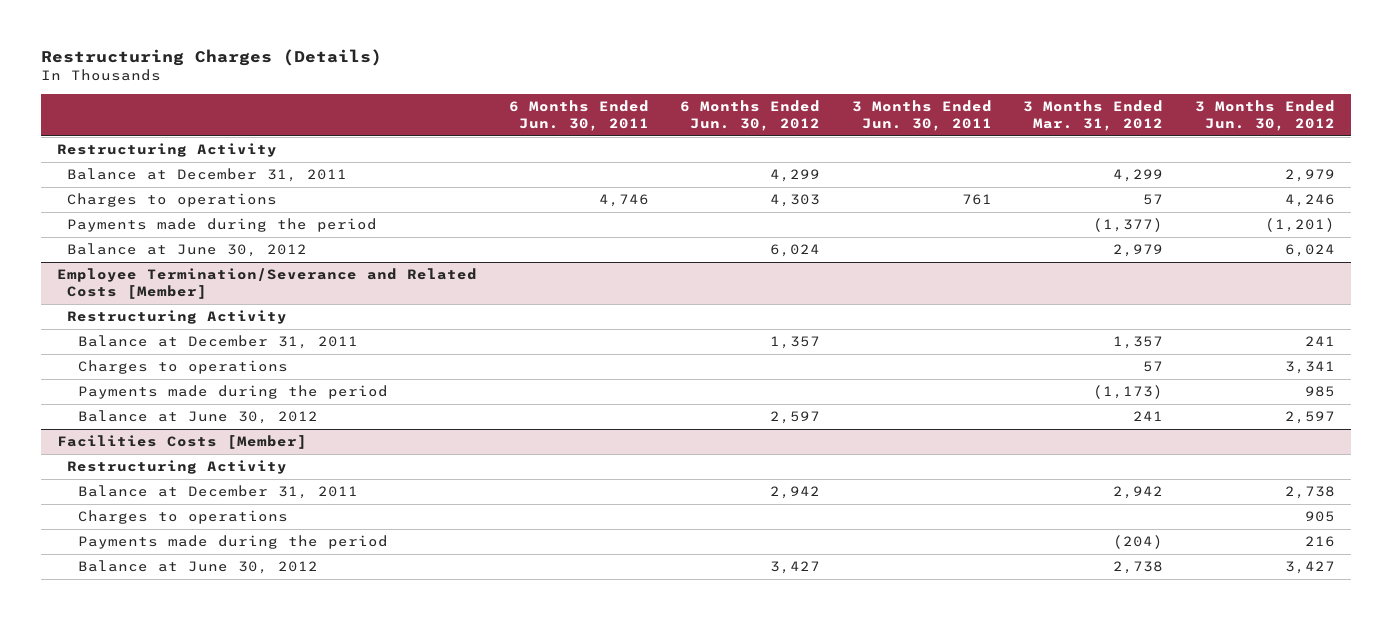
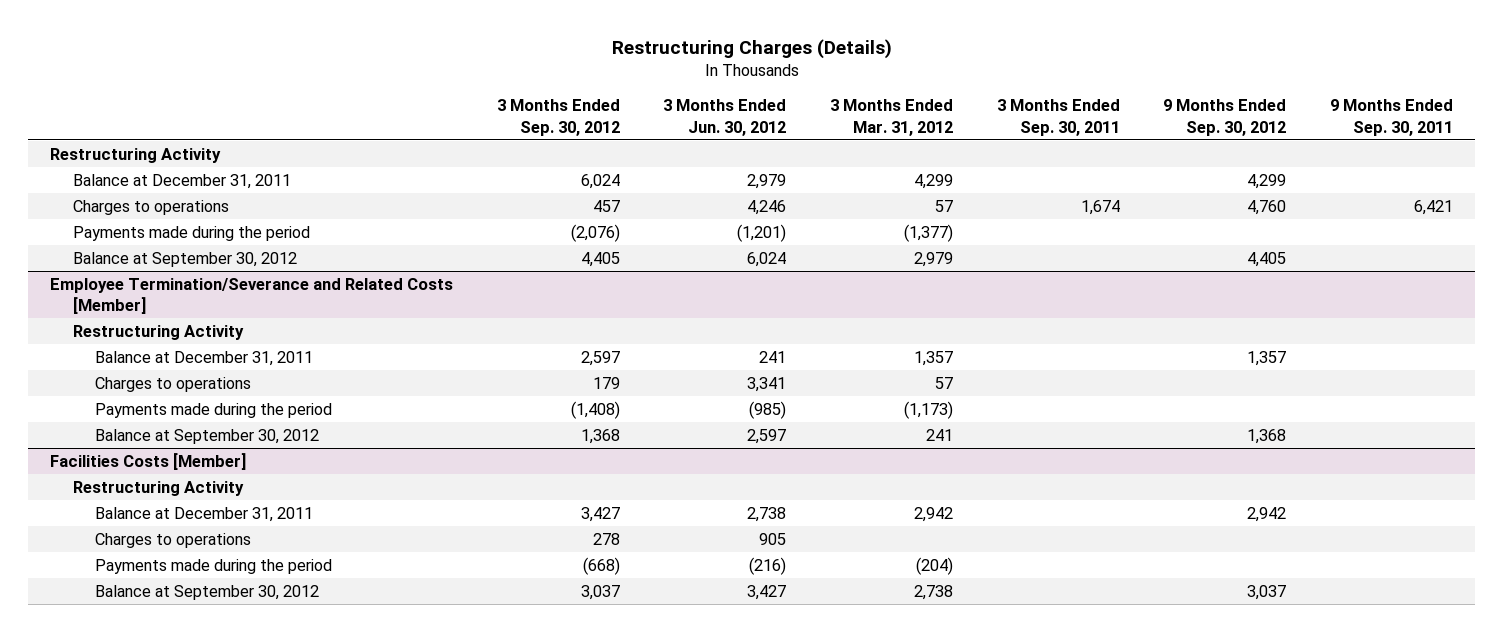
[508,99,649,131] 6 Months Ended Jun. 30, 2011 -> none
[680,99,821,131] 6 Months Ended Jun. 30, 2012 -> none
[851,99,992,131] 3 Months Ended Jun. 30, 2011 -> none
none -> [496,99,620,136] 3 Months Ended Sep. 30, 2012
none -> [996,99,1120,136] 3 Months Ended Sep. 30, 2011
none -> [1163,99,1287,136] 9 Months Ended Sep. 30, 2012
none -> [1330,99,1454,136] 9 Months Ended Sep. 30, 2011
[67,243,308,258] Balance at June 30, 2012 -> [72,251,297,267] Balance at September 30, 2012
[1304,386,1335,398] 985 -> [749,400,787,419] (985)
[77,410,318,425] Balance at June 30, 2012 -> [95,428,320,444] Balance at September 30, 2012
[1304,536,1335,548] 216 -> [749,556,787,575] (216)
[77,560,318,575] Balance at June 30, 2012 -> [95,584,320,600] Balance at September 30, 2012

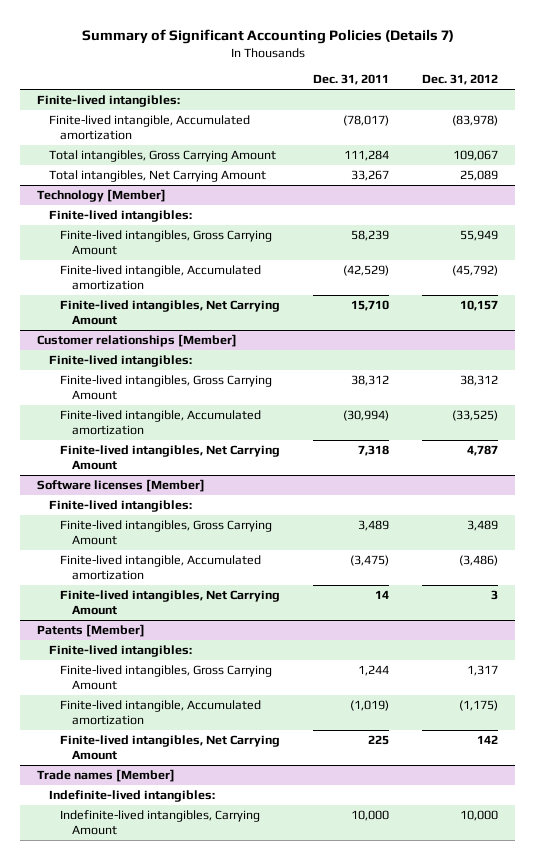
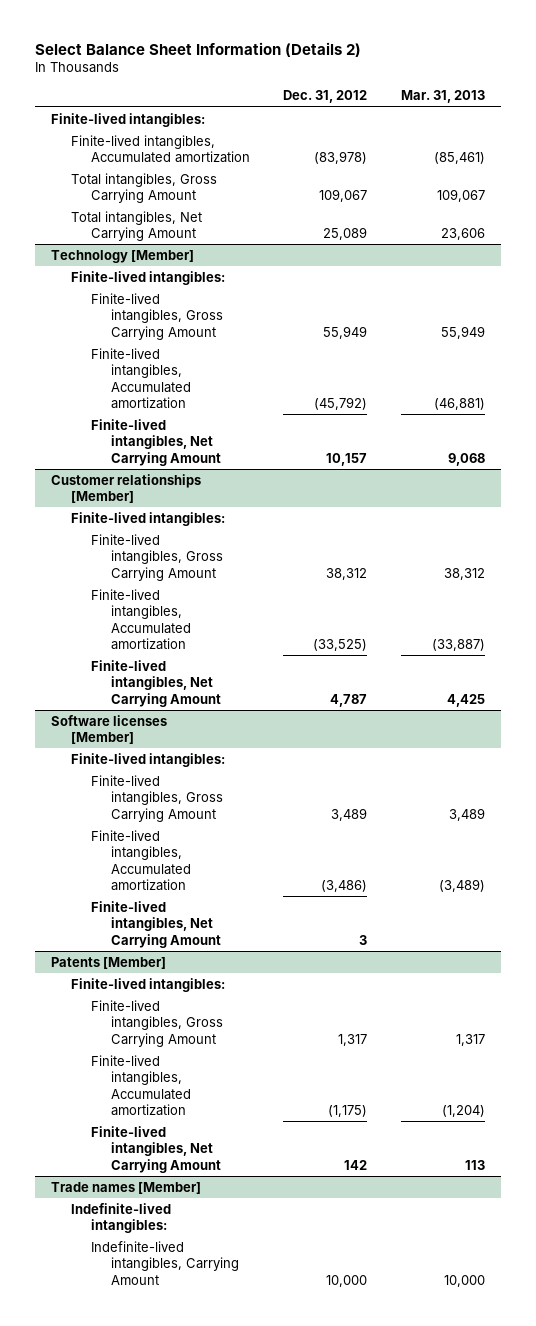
[81,28,454,44] Summary of Significant Accounting Policies (Details 7) -> [34,41,361,57] Select Balance Sheet Information (Details 2)
[313,74,390,86] Dec. 31, 2011 -> none
none -> [400,90,485,104] Mar. 31, 2013
[48,115,250,141] Finite-lived intangible, Accumulated amortization -> [71,134,251,164] Finite-lived intangibles, Accumulated amortization
[60,265,262,291] Finite-lived intangible, Accumulated amortization -> [91,347,191,410] Finite-lived intangibles, Accumulated amortization
[60,410,262,436] Finite-lived intangible, Accumulated amortization -> [91,588,191,651] Finite-lived intangibles, Accumulated amortization
[60,555,262,581] Finite-lived intangible, Accumulated amortization -> [91,829,191,892] Finite-lived intangibles, Accumulated amortization
[60,700,262,726] Finite-lived intangible, Accumulated amortization -> [91,1054,191,1117] Finite-lived intangibles, Accumulated amortization

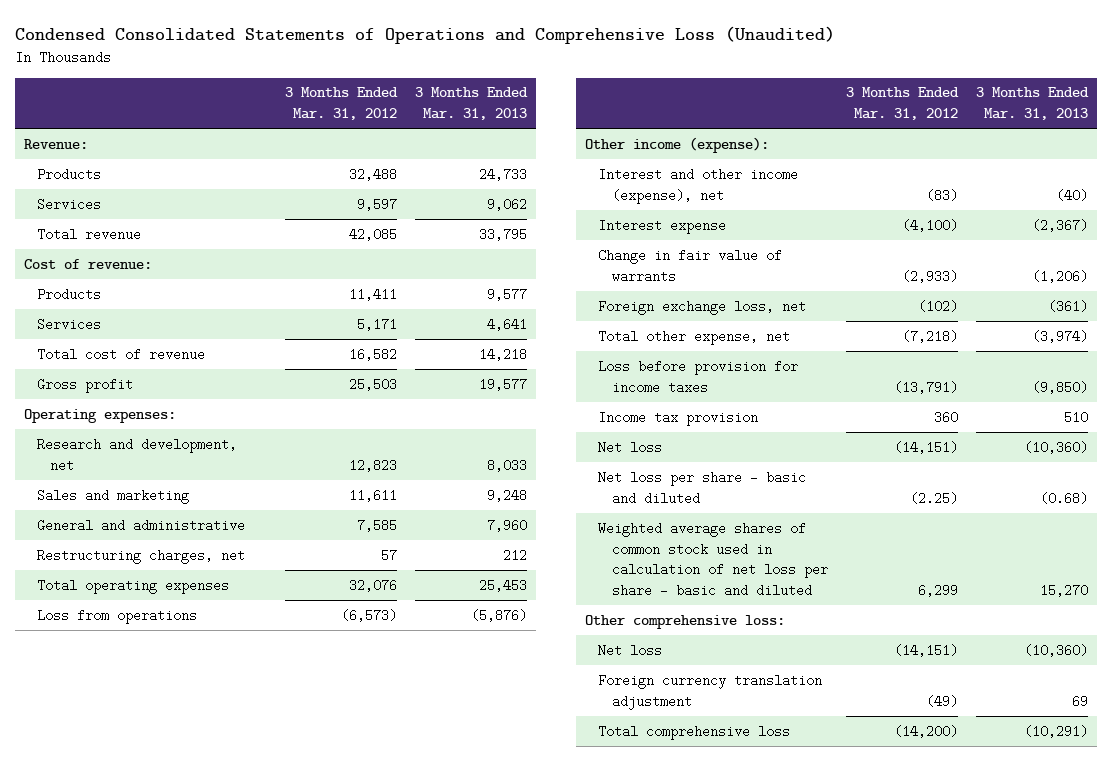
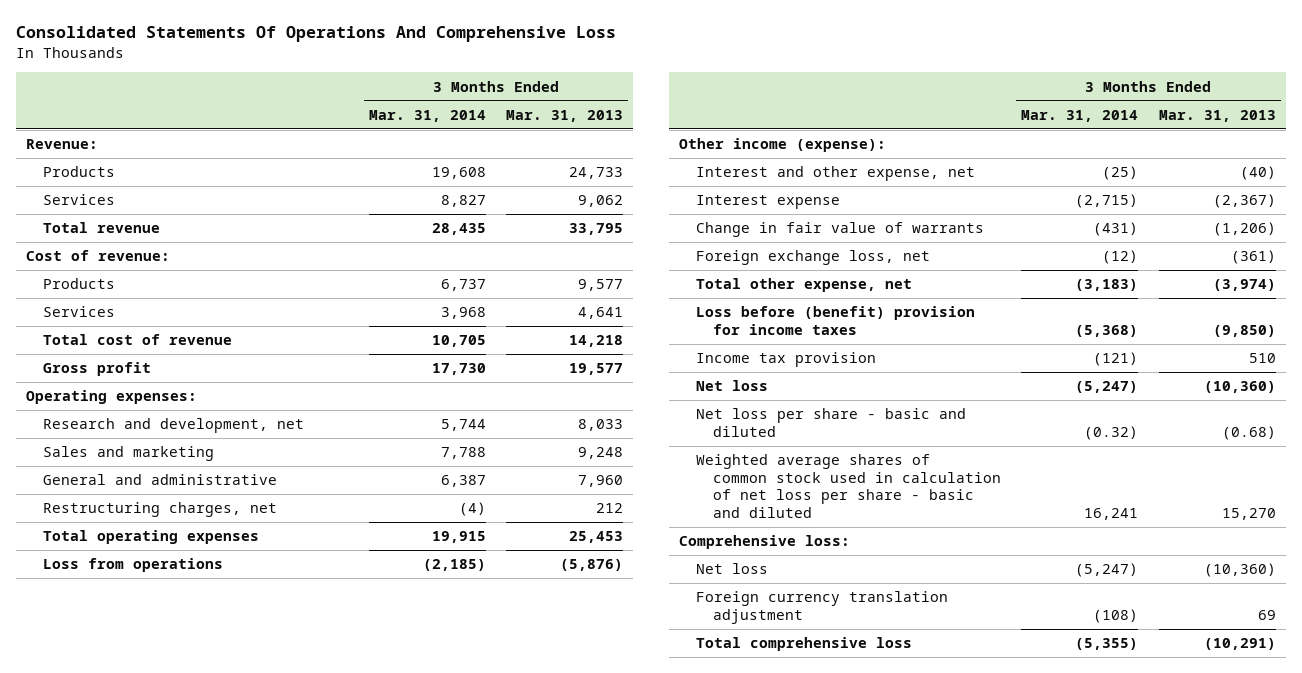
[14,25,835,44] Condensed Consolidated Statements of Operations and Comprehensive Loss (Unaudited) -> [15,26,616,43] Consolidated Statements Of Operations And Comprehensive Loss
[284,87,398,121] 3 Months Ended Mar. 31, 2012 -> none
none -> [368,109,486,122] Mar. 31, 2014
[598,167,799,204] Interest and other income (expense), net -> [696,166,976,182] Interest and other expense, net
[598,359,799,394] Loss before provision for income taxes -> [696,306,976,335] Loss before (benefit) provision for income taxes
[585,614,786,629] Other comprehensive loss: -> [678,535,850,550] Comprehensive loss:

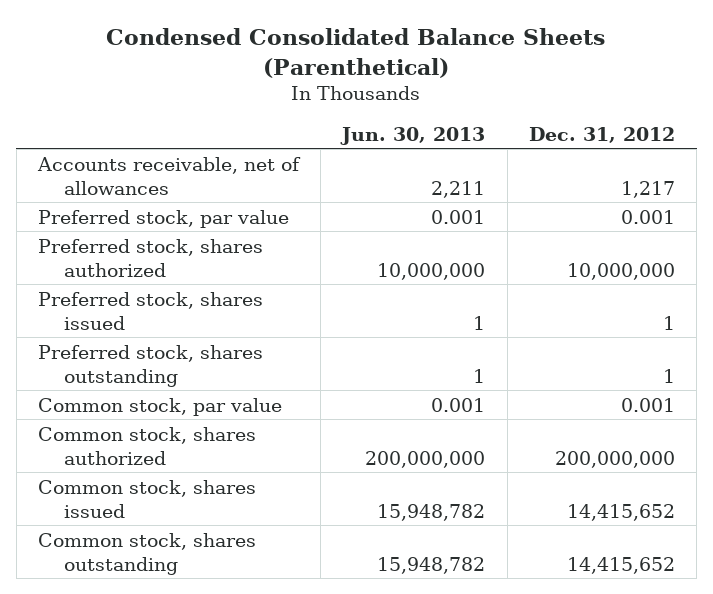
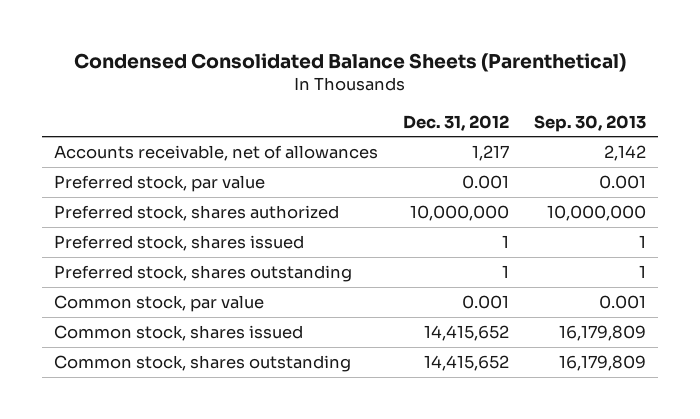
[340,126,486,145] Jun. 30, 2013 -> none
none -> [533,114,646,132] Sep. 30, 2013
[37,426,256,465] Common stock, shares authorized -> none

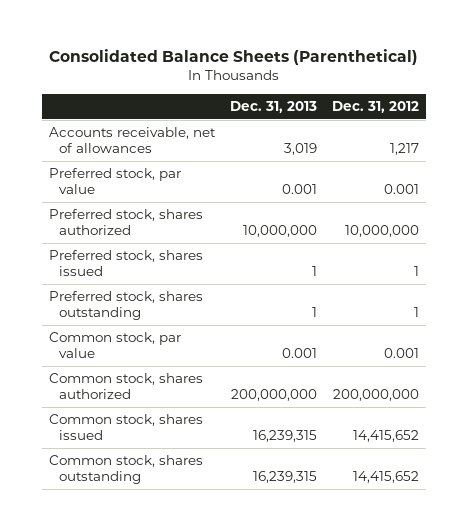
[73,52,626,72] Condensed Consolidated Balance Sheets (Parenthetical) -> [49,49,419,66] Consolidated Balance Sheets (Parenthetical)
[533,114,646,132] Sep. 30, 2013 -> none
none -> [230,100,318,113] Dec. 31, 2013
none -> [49,373,204,400] Common stock, shares authorized

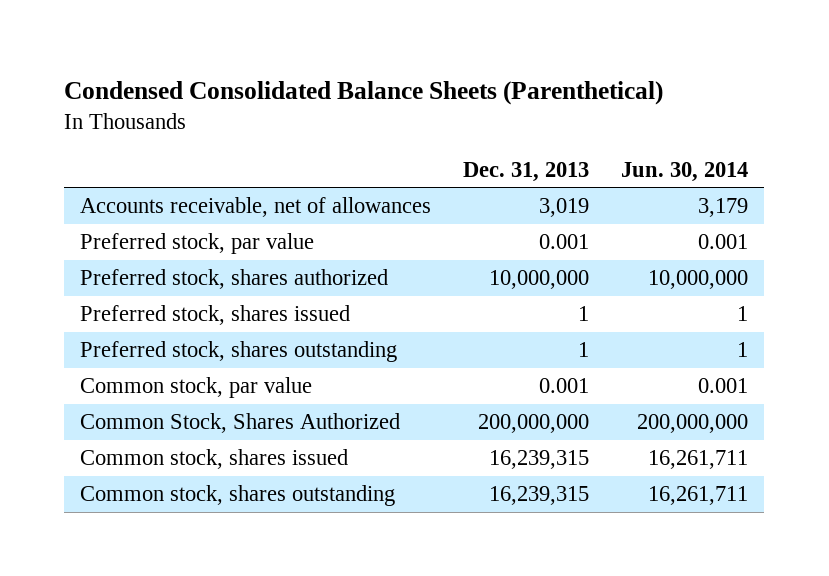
[49,49,419,66] Consolidated Balance Sheets (Parenthetical) -> [64,81,664,106] Condensed Consolidated Balance Sheets (Parenthetical)
[331,100,419,113] Dec. 31, 2012 -> none
none -> [621,161,749,182] Jun. 30, 2014
[49,373,204,400] Common stock, shares authorized -> [80,413,401,434] Common Stock, Shares Authorized

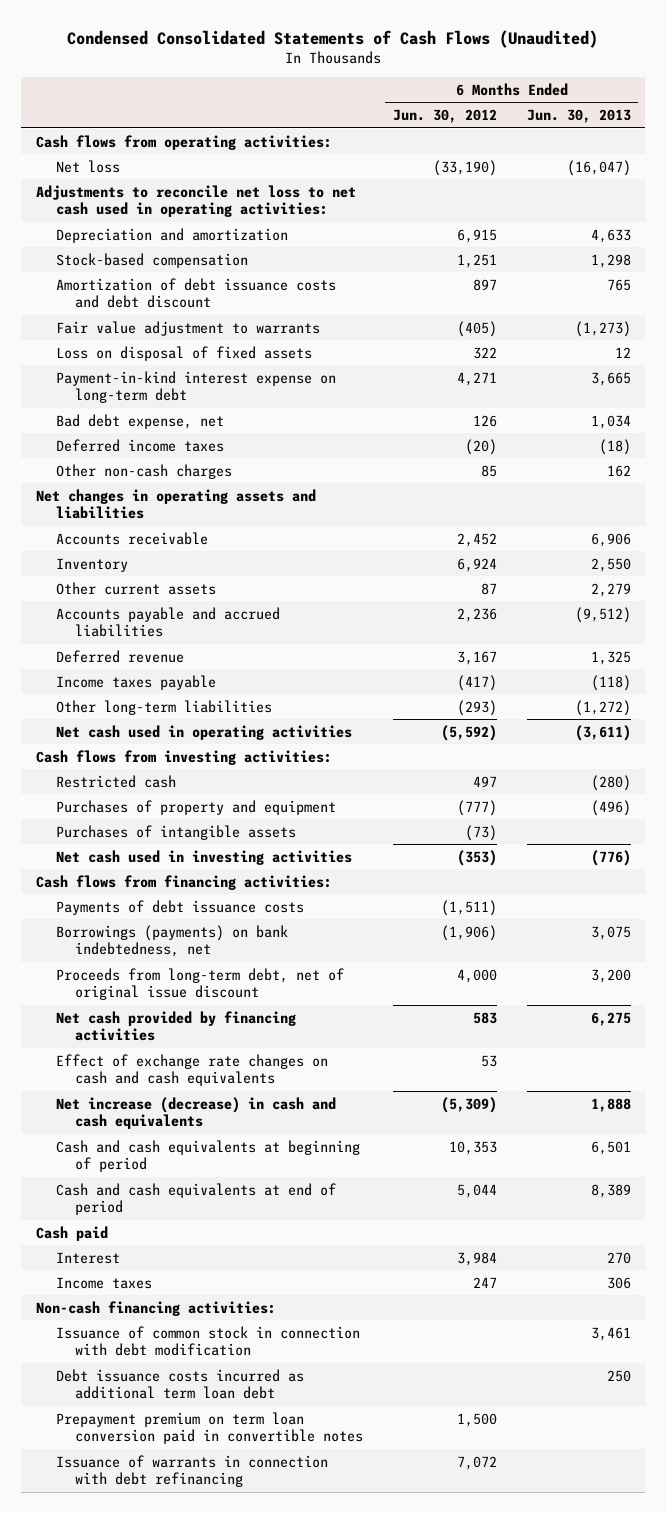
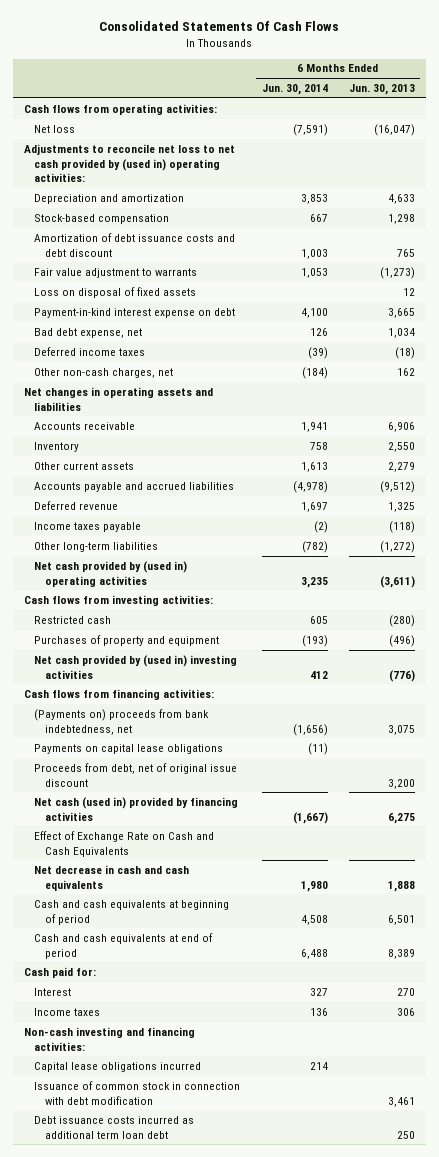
[67,29,599,48] Condensed Consolidated Statements of Cash Flows (Unaudited) -> [99,21,340,32] Consolidated Statements Of Cash Flows
[392,109,497,124] Jun. 30, 2012 -> none
none -> [261,84,328,96] Jun. 30, 2014
[36,184,357,218] Adjustments to reconcile net loss to net cash used in operating activities: -> [23,143,235,183] Adjustments to reconcile net loss to net cash provided by (used in) operating activities:
[55,370,336,404] Payment-in-kind interest expense on long-term debt -> [34,307,236,318] Payment-in-kind interest expense on debt
[55,463,232,479] Other non-cash charges -> [34,367,174,378] Other non-cash charges, net
[55,724,352,740] Net cash used in operating activities -> [34,560,188,587] Net cash provided by (used in) operating activities
[55,824,296,840] Purchases of intangible assets -> none
[55,849,352,865] Net cash used in investing activities -> [34,654,238,679] Net cash provided by (used in) investing activities
[55,899,304,915] Payments of debt issuance costs -> none
[55,924,288,958] Borrowings (payments) on bank indebtedness, net -> [34,708,210,735] (Payments on) proceeds from bank indebtedness, net
none -> [34,743,224,754] Payments on capital lease obligations
[55,967,344,1001] Proceeds from long-term debt, net of original issue discount -> [34,762,238,787] Proceeds from debt, net of original issue discount
[55,1010,296,1042] Net cash provided by financing activities -> [34,796,239,821] Net cash (used in) provided by financing activities
[55,1053,328,1087] Effect of exchange rate changes on cash and cash equivalents -> [34,830,215,857] Effect of Exchange Rate on Cash and Cash Equivalents
[55,1096,336,1130] Net increase (decrease) in cash and cash equivalents -> [34,864,190,891] Net decrease in cash and cash equivalents
[36,1225,109,1241] Cash paid -> [23,966,96,978] Cash paid for:
[36,1300,277,1316] Non-cash financing activities: -> [23,1026,195,1051] Non-cash investing and financing activities:
none -> [34,1061,202,1072] Capital lease obligations incurred
[55,1411,363,1445] Prepayment premium on term loan conversion paid in convertible notes -> none
[55,1454,328,1488] Issuance of warrants in connection with debt refinancing -> none

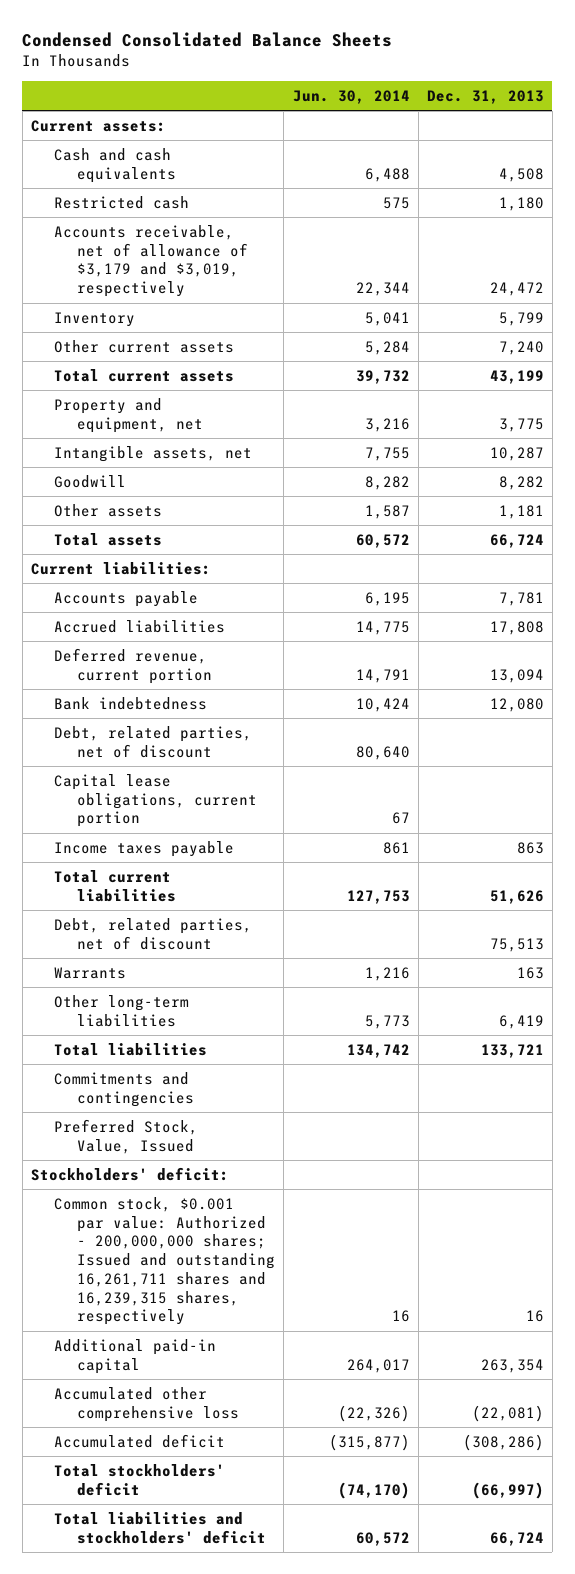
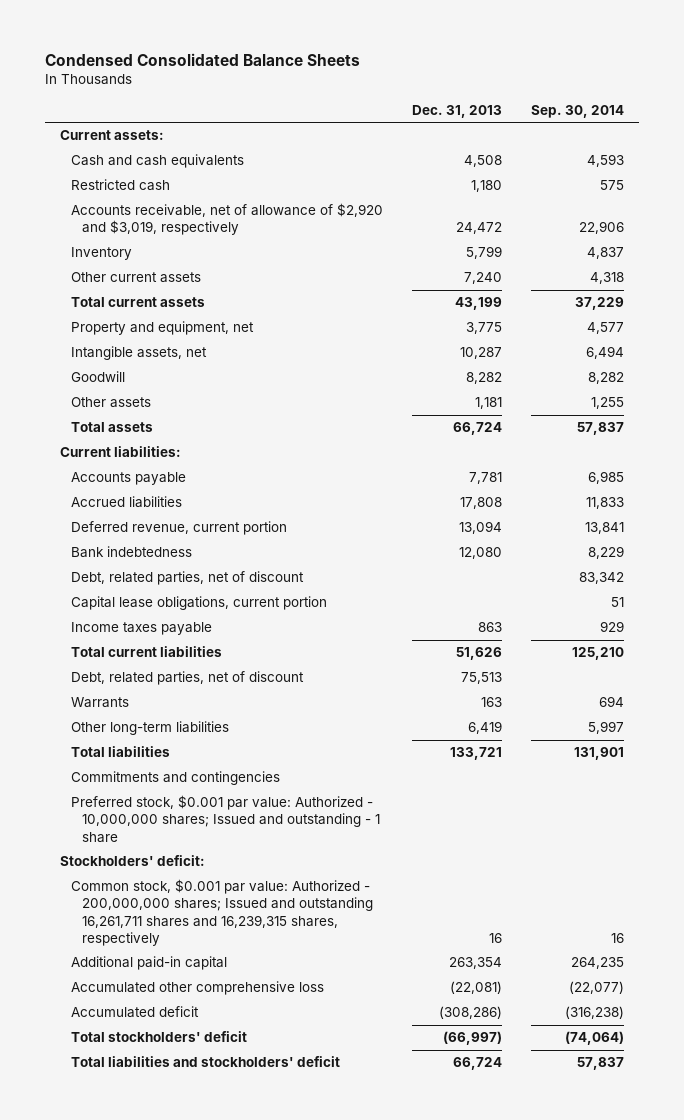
[292,89,410,104] Jun. 30, 2014 -> none
none -> [531,104,625,118] Sep. 30, 2014
[54,224,249,298] Accounts receivable, net of allowance of $3,179 and $3,019, respectively -> [70,203,383,236] Accounts receivable, net of allowance of $2,920 and $3,019, respectively
[54,1118,199,1154] Preferred Stock, Value, Issued -> [70,795,380,843] Preferred stock, $0.001 par value: Authorized - 10,000,000 shares; Issued and outstanding - 1 share

